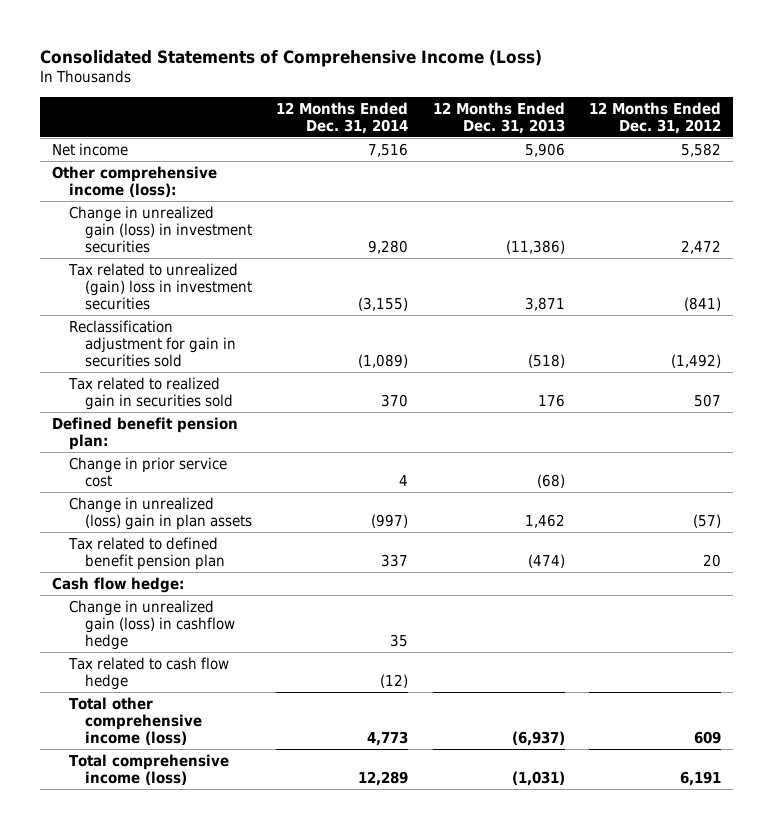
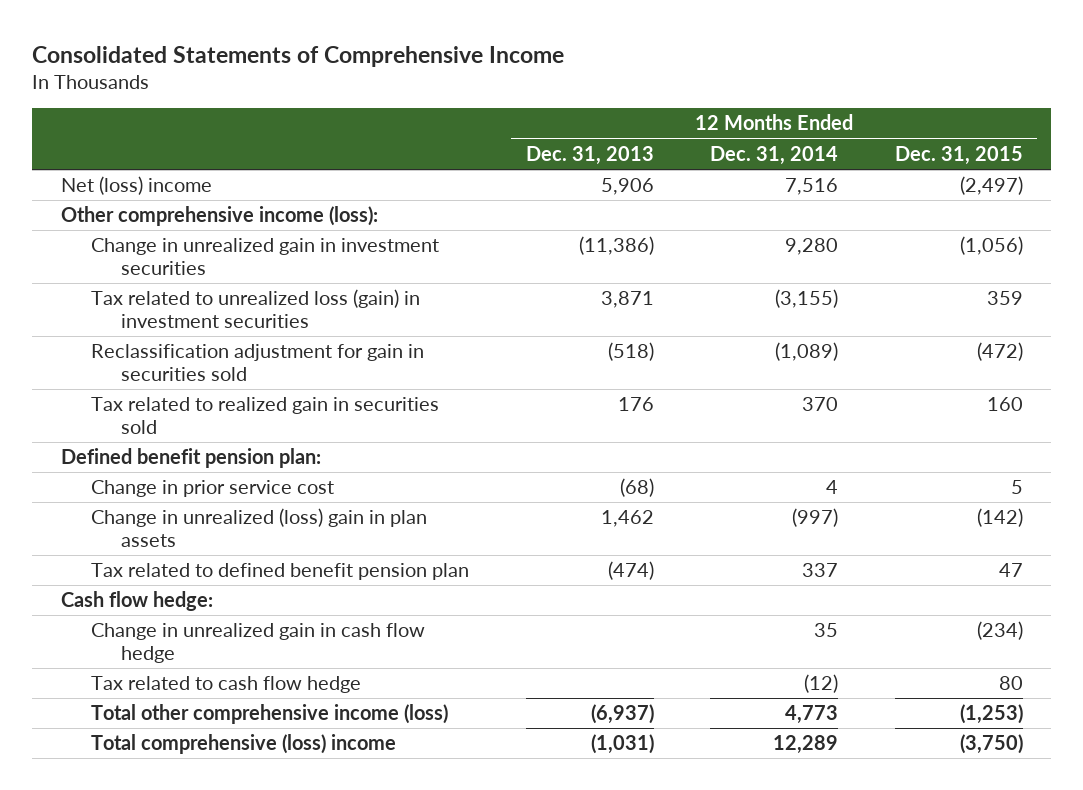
[40,49,543,67] Consolidated Statements of Comprehensive Income (Loss) -> [32,45,565,67] Consolidated Statements of Comprehensive Income
[588,101,721,134] 12 Months Ended Dec. 31, 2012 -> none
none -> [894,145,1023,165] Dec. 31, 2015
[52,142,129,156] Net income -> [60,176,212,196] Net (loss) income
[68,205,252,253] Change in unrealized gain (loss) in investment securities -> [90,238,439,275] Change in unrealized gain in investment securities
[67,262,252,310] Tax related to unrealized (gain) loss in investment securities -> [90,289,420,328] Tax related to unrealized loss (gain) in investment securities
[68,599,235,650] Change in unrealized gain (loss) in cashflow hedge -> [90,623,425,663] Change in unrealized gain in cash flow hedge
[68,753,229,785] Total comprehensive income (loss) -> [90,734,396,755] Total comprehensive (loss) income

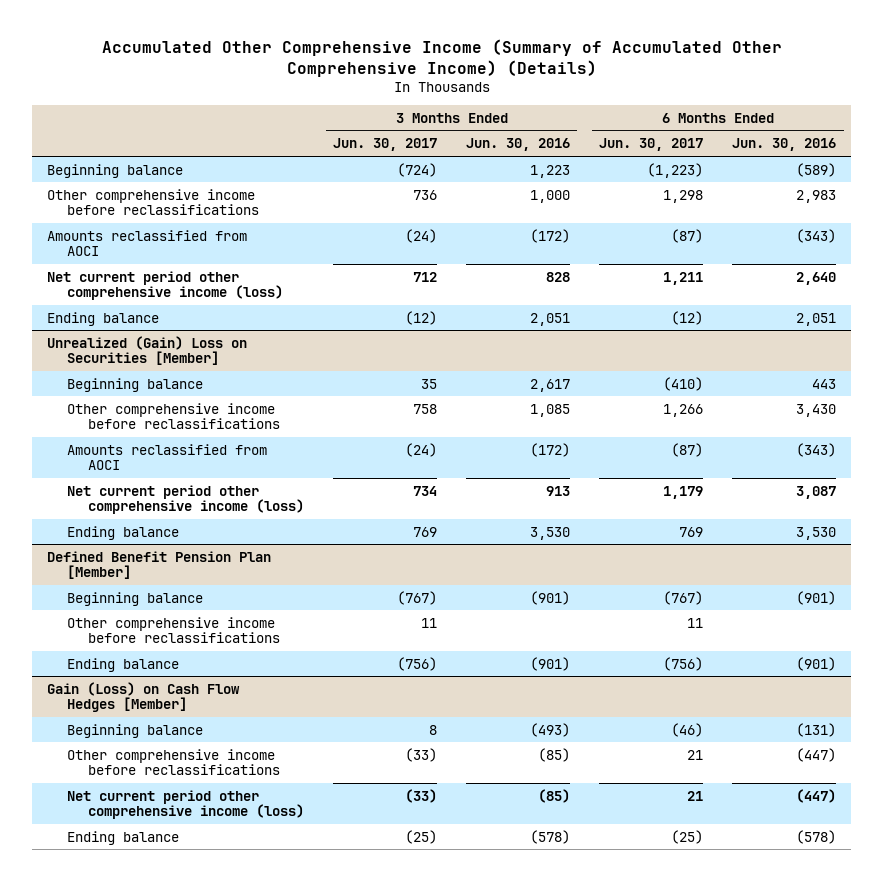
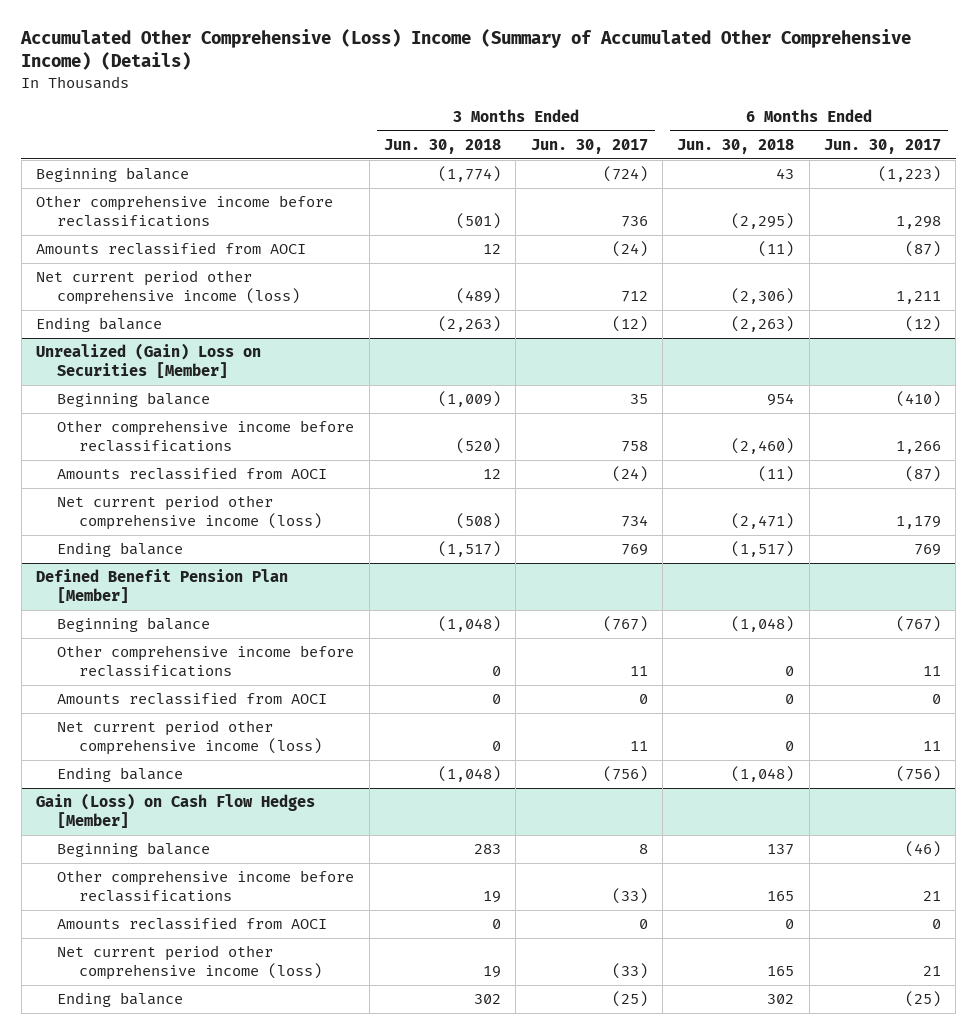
[101,39,782,77] Accumulated Other Comprehensive Income (Summary of Accumulated Other Comprehensive Income) (Details) -> [20,29,912,71] Accumulated Other Comprehensive (Loss) Income (Summary of Accumulated Other Comprehensive Income) (Details)
[466,138,571,152] Jun. 30, 2016 -> none
[732,138,837,152] Jun. 30, 2016 -> none
none -> [383,138,501,154] Jun. 30, 2018
none -> [677,138,795,154] Jun. 30, 2018
none -> [57,692,328,706] Amounts reclassified from AOCI
none -> [57,720,322,756] Net current period other comprehensive income (loss)
none -> [57,917,328,931] Amounts reclassified from AOCI

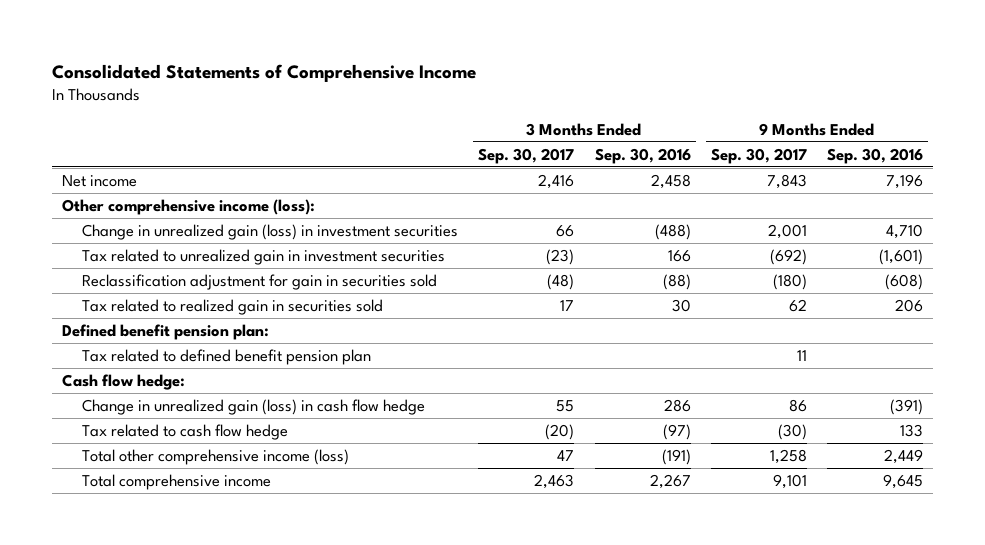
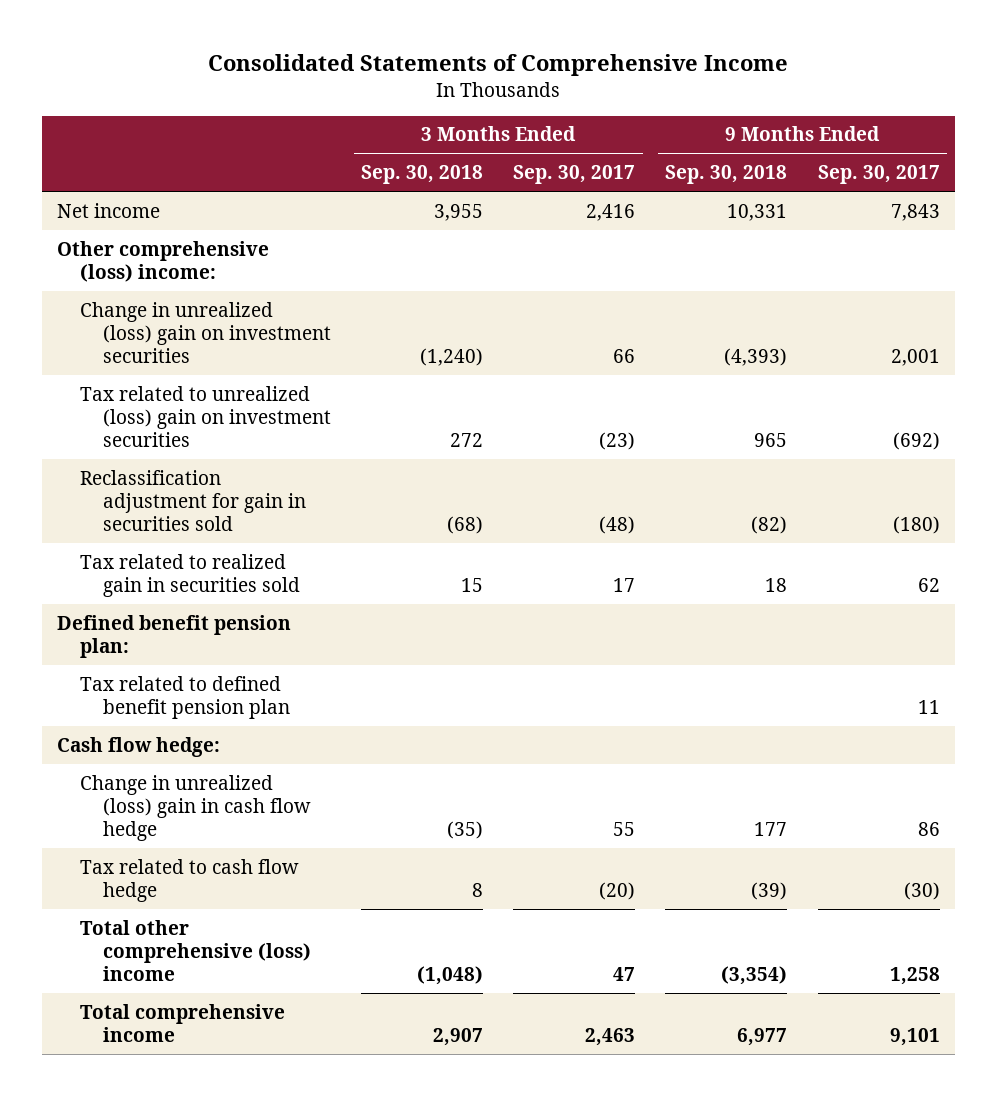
[594,147,691,164] Sep. 30, 2016 -> none
[827,147,924,164] Sep. 30, 2016 -> none
none -> [361,165,484,185] Sep. 30, 2018
none -> [665,165,788,185] Sep. 30, 2018
[61,199,315,216] Other comprehensive income (loss): -> [56,240,269,282] Other comprehensive (loss) income:
[82,224,459,241] Change in unrealized gain (loss) in investment securities -> [79,301,332,363] Change in unrealized (loss) gain on investment securities
[82,249,446,266] Tax related to unrealized gain in investment securities -> [79,385,332,447] Tax related to unrealized (loss) gain on investment securities
[82,399,426,416] Change in unrealized gain (loss) in cash flow hedge -> [79,774,312,841] Change in unrealized (loss) gain in cash flow hedge
[82,449,350,466] Total other comprehensive income (loss) -> [79,919,312,981] Total other comprehensive (loss) income

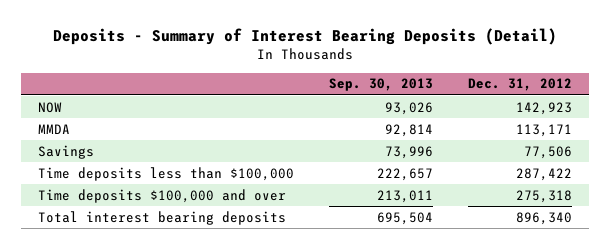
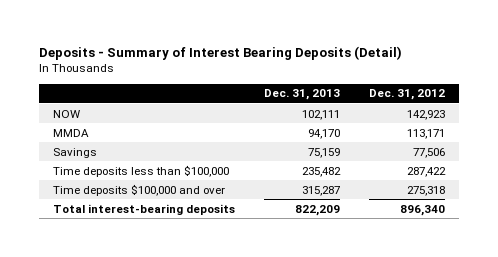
[328,78,433,92] Sep. 30, 2013 -> none
none -> [263,89,340,101] Dec. 31, 2013
[38,210,287,225] Total interest bearing deposits -> [53,203,236,215] Total interest-bearing deposits

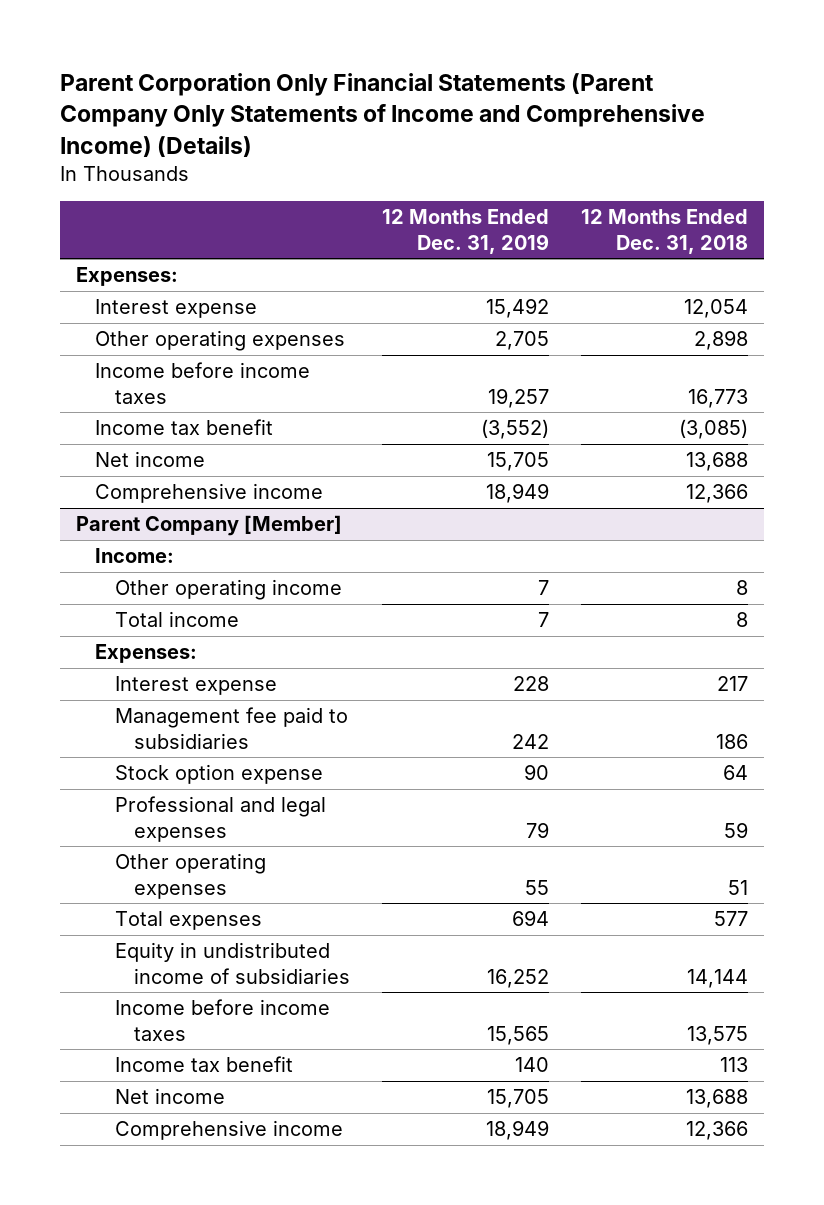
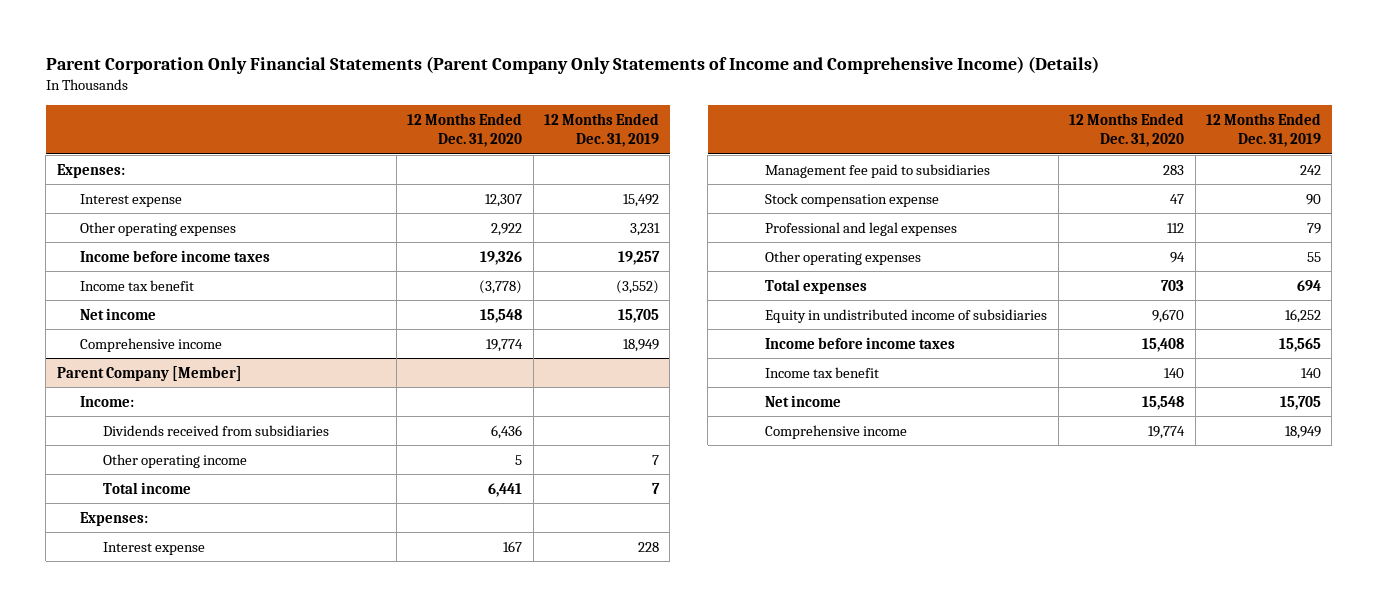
[581,209,749,254] 12 Months Ended Dec. 31, 2018 -> none
none -> [407,112,523,148] 12 Months Ended Dec. 31, 2020
[495,331,550,351] 2,705 -> [629,222,660,236] 3,231
none -> [103,424,330,436] Dividends received from subsidiaries
[114,764,323,785] Stock option expense -> [765,192,940,207] Stock compensation expense

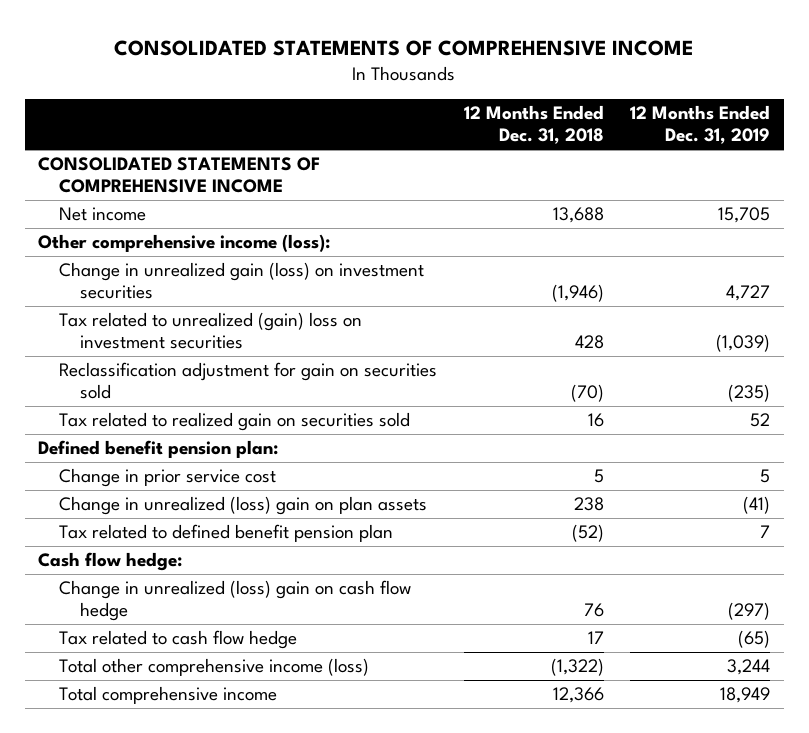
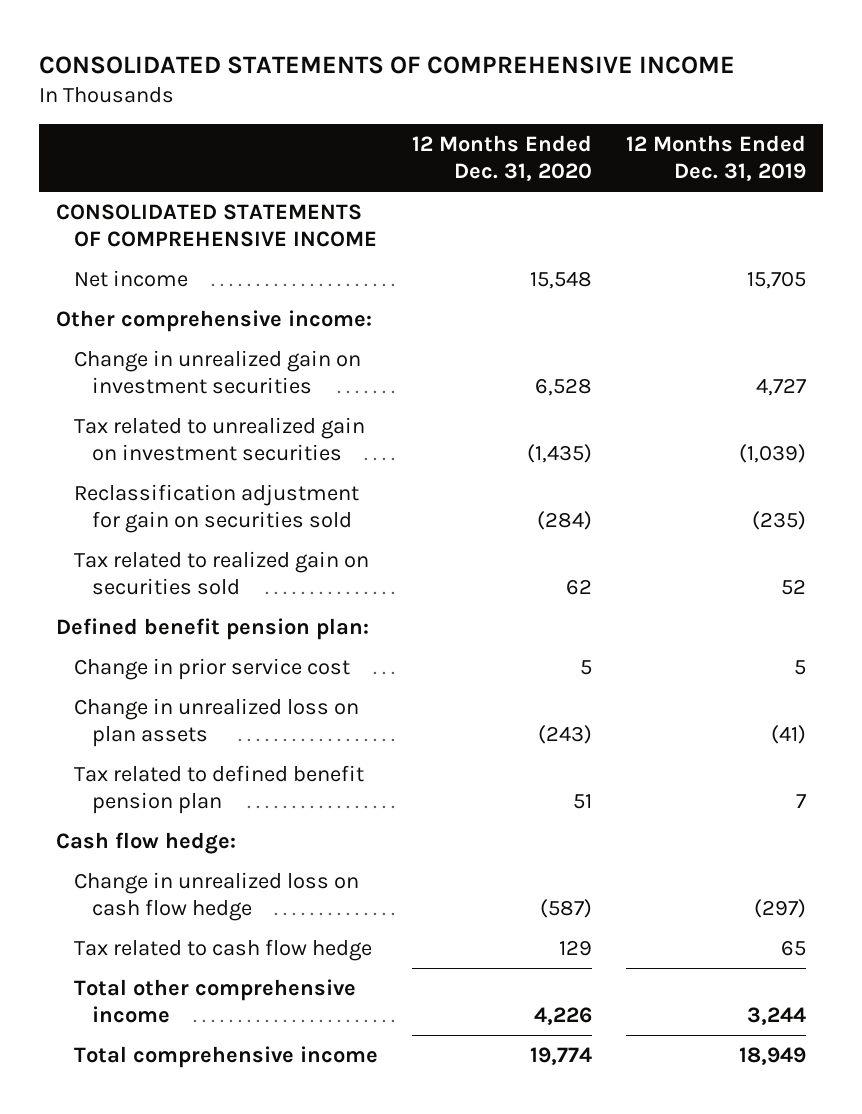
[463,105,604,145] 12 Months Ended Dec. 31, 2018 -> none
none -> [411,134,592,182] 12 Months Ended Dec. 31, 2020
[38,234,331,253] Other comprehensive income (loss): -> [55,309,372,332] Other comprehensive income:
[59,262,425,300] Change in unrealized gain (loss) on investment securities -> [73,349,361,395] Change in unrealized gain on investment securities
[59,312,363,350] Tax related to unrealized (gain) loss on investment securities -> [73,416,365,462] Tax related to unrealized gain on investment securities
[59,496,428,516] Change in unrealized (loss) gain on plan assets -> [73,697,359,748] Change in unrealized loss on plan assets
[59,580,412,622] Change in unrealized (loss) gain on cash flow hedge -> [73,871,359,922] Change in unrealized loss on cash flow hedge
[738,630,771,649] (65) -> [780,939,806,956] 65
[59,658,370,677] Total other comprehensive income (loss) -> [73,978,356,1024] Total other comprehensive income

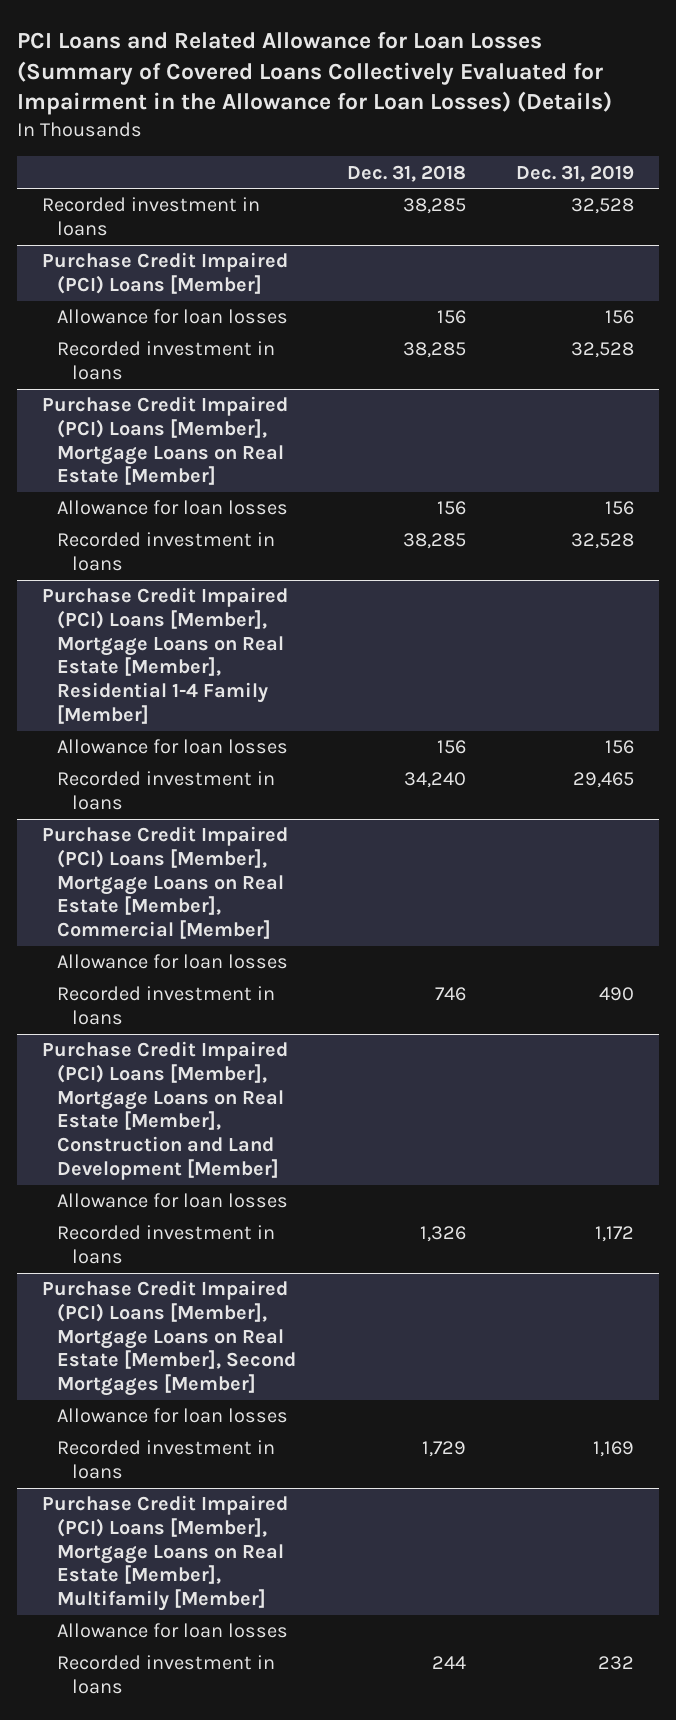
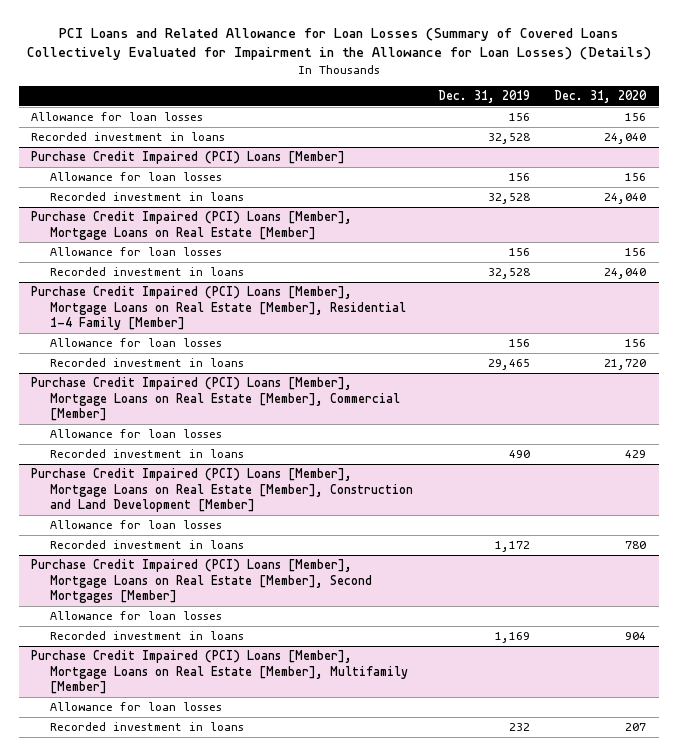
[346,164,466,182] Dec. 31, 2018 -> none
none -> [554,90,648,104] Dec. 31, 2020
none -> [31,112,204,122] Allowance for loan losses

